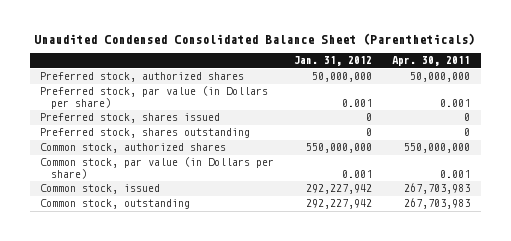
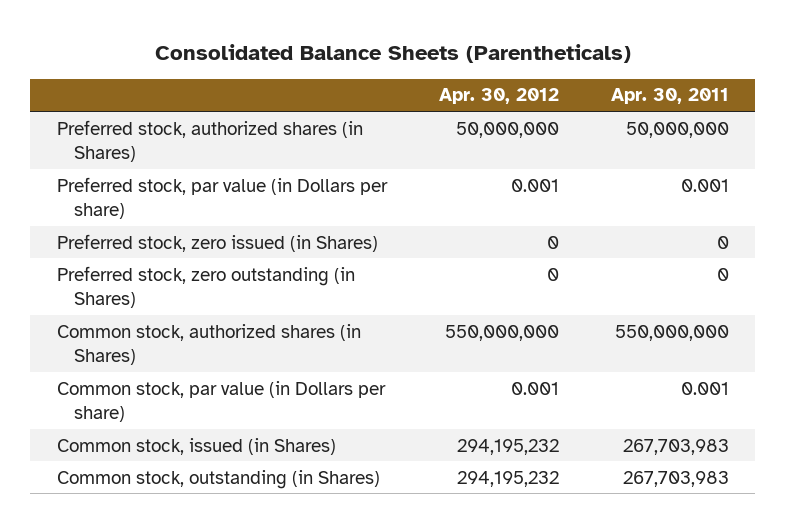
[34,32,476,45] Unaudited Condensed Consolidated Balance Sheet (Parentheticals) -> [154,43,631,63] Consolidated Balance Sheets (Parentheticals)
[294,56,373,67] Jan. 31, 2012 -> none
none -> [438,88,559,105] Apr. 30, 2012
[40,72,245,83] Preferred stock, authorized shares -> [56,119,363,162] Preferred stock, authorized shares (in Shares)
[40,113,221,124] Preferred stock, shares issued -> [56,233,378,252] Preferred stock, zero issued (in Shares)
[40,128,251,139] Preferred stock, shares outstanding -> [56,265,355,308] Preferred stock, zero outstanding (in Shares)
[40,143,227,154] Common stock, authorized shares -> [56,323,361,365] Common stock, authorized shares (in Shares)
[40,184,161,195] Common stock, issued -> [56,437,336,455] Common stock, issued (in Shares)
[40,199,191,210] Common stock, outstanding -> [56,469,380,489] Common stock, outstanding (in Shares)

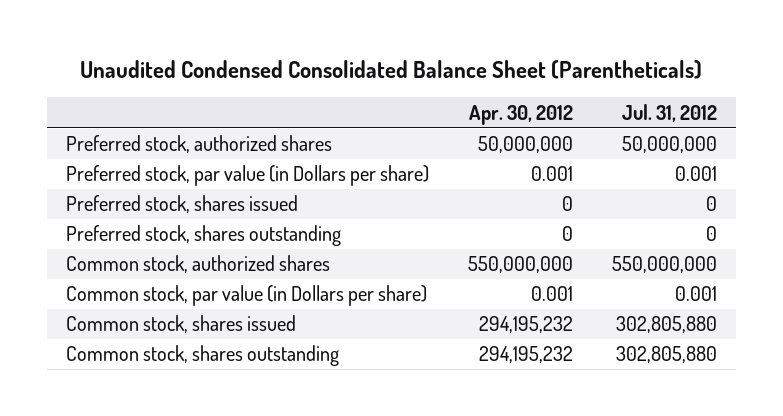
[154,43,631,63] Consolidated Balance Sheets (Parentheticals) -> [80,59,703,79] Unaudited Condensed Consolidated Balance Sheet (Parentheticals)
[611,88,730,105] Apr. 30, 2011 -> none
none -> [621,103,717,122] Jul. 31, 2012
[56,119,363,162] Preferred stock, authorized shares (in Shares) -> [66,135,333,154] Preferred stock, authorized shares
[56,233,378,252] Preferred stock, zero issued (in Shares) -> [66,195,299,214] Preferred stock, shares issued
[56,265,355,308] Preferred stock, zero outstanding (in Shares) -> [66,225,342,247] Preferred stock, shares outstanding
[56,323,361,365] Common stock, authorized shares (in Shares) -> [66,255,331,274] Common stock, authorized shares
[56,437,336,455] Common stock, issued (in Shares) -> [66,315,297,334] Common stock, shares issued
[56,469,380,489] Common stock, outstanding (in Shares) -> [66,345,340,367] Common stock, shares outstanding

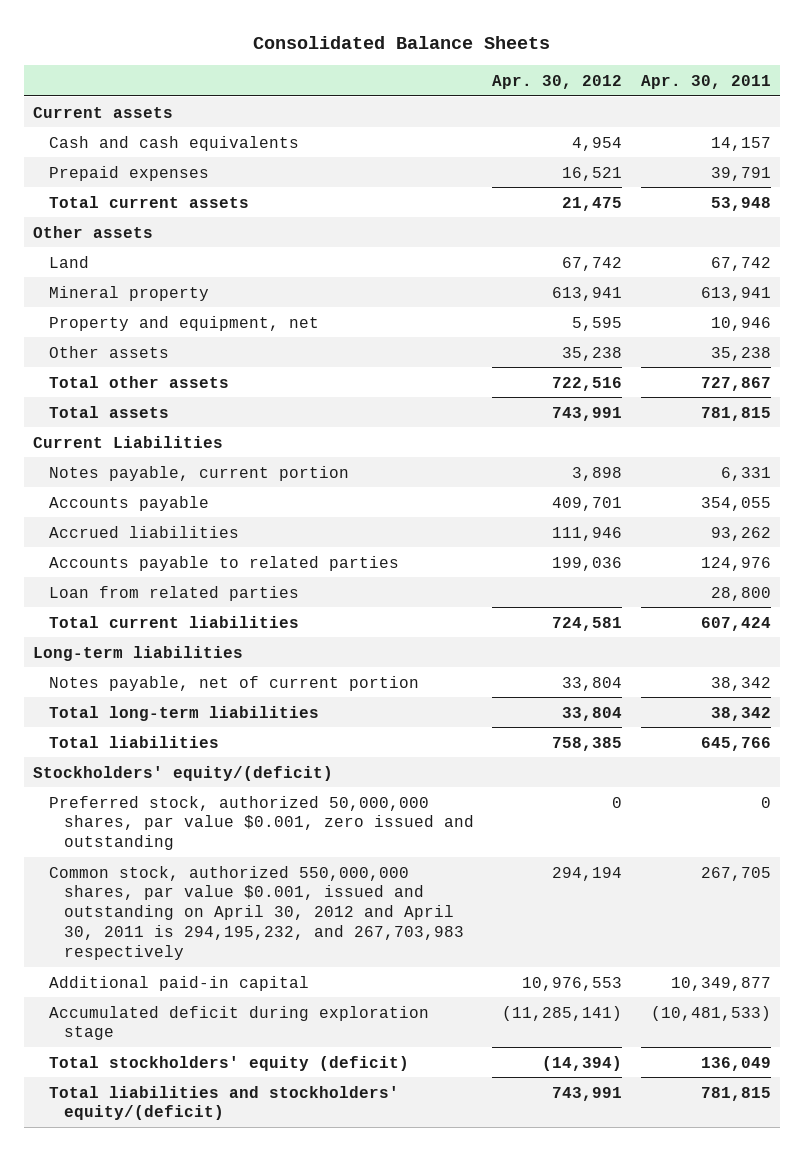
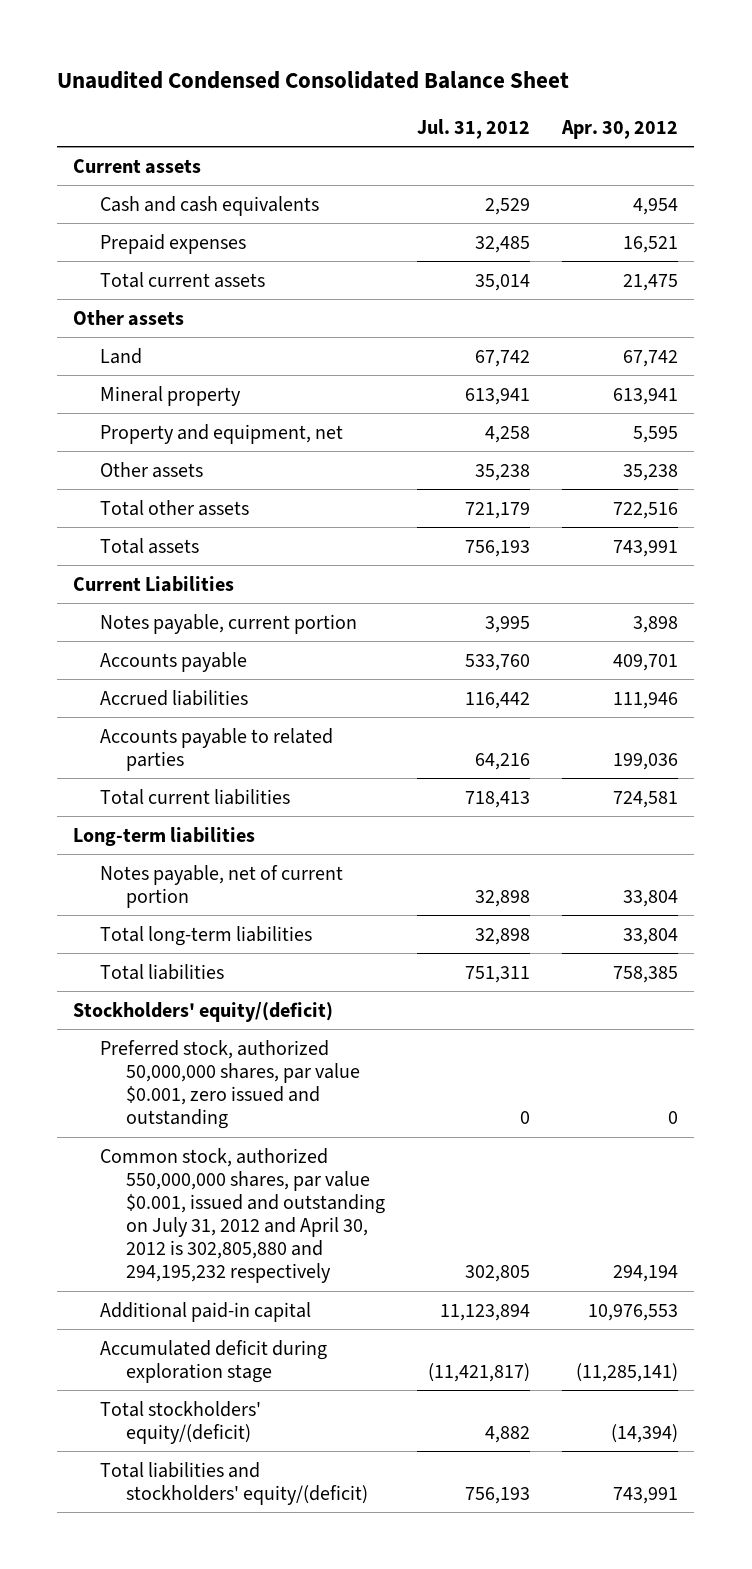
[252,35,550,49] Consolidated Balance Sheets -> [57,71,570,90] Unaudited Condensed Consolidated Balance Sheet
[640,74,771,89] Apr. 30, 2011 -> none
none -> [417,118,531,139] Jul. 31, 2012
[48,585,299,601] Loan from related parties -> none
[48,865,464,960] Common stock, authorized 550,000,000 shares, par value $0.001, issued and outstanding on April 30, 2012 and April 30, 2011 is 294,195,232, and 267,703,983 respectively -> [99,1147,386,1284] Common stock, authorized 550,000,000 shares, par value $0.001, issued and outstanding on July 31, 2012 and April 30, 2012 is 302,805,880 and 294,195,232 respectively
[48,1055,409,1071] Total stockholders' equity (deficit) -> [99,1400,261,1444] Total stockholders' equity/(deficit)

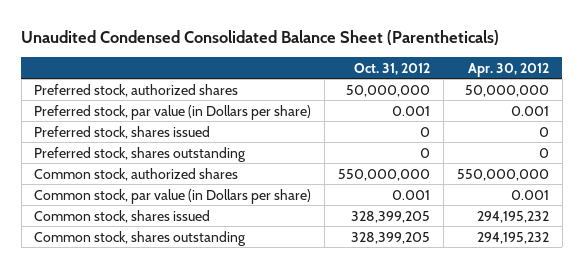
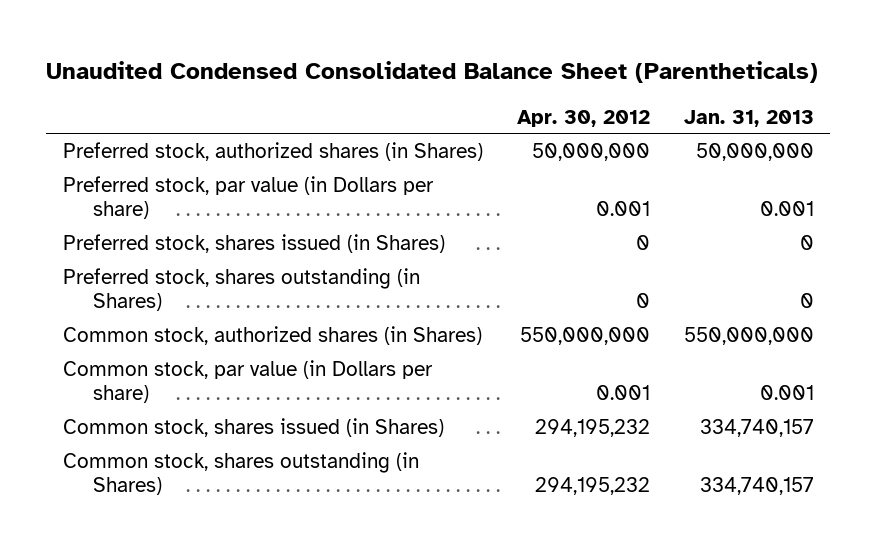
[354,62,431,75] Oct. 31, 2012 -> none
none -> [683,109,814,127] Jan. 31, 2013
[34,83,239,97] Preferred stock, authorized shares -> [63,141,484,161] Preferred stock, authorized shares (in Shares)
[34,125,211,139] Preferred stock, shares issued -> [63,233,446,253] Preferred stock, shares issued (in Shares)
[34,146,247,162] Preferred stock, shares outstanding -> [63,267,421,312] Preferred stock, shares outstanding (in Shares)
[34,167,239,181] Common stock, authorized shares -> [63,325,483,345] Common stock, authorized shares (in Shares)
[34,209,211,223] Common stock, shares issued -> [63,417,445,437] Common stock, shares issued (in Shares)
[34,230,247,246] Common stock, shares outstanding -> [63,451,420,496] Common stock, shares outstanding (in Shares)

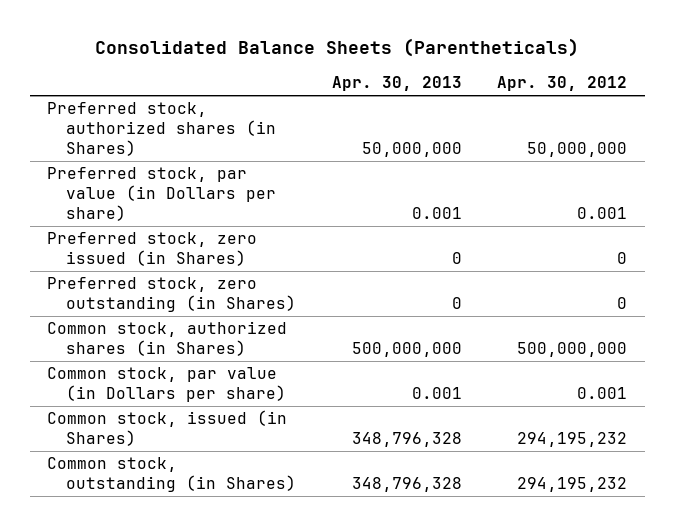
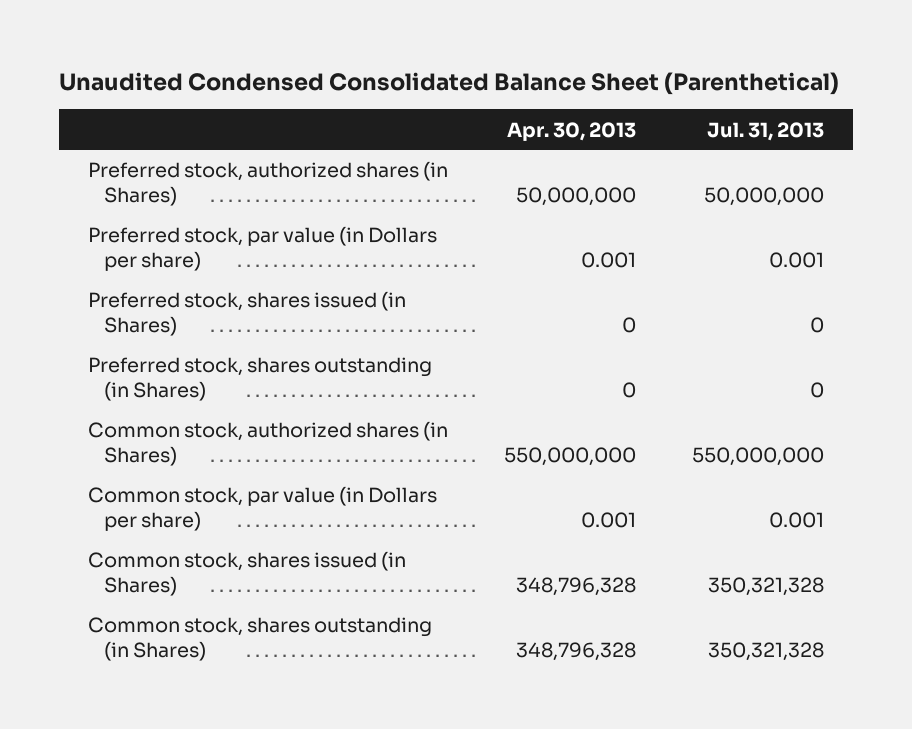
[95,38,580,58] Consolidated Balance Sheets (Parentheticals) -> [59,71,840,95] Unaudited Condensed Consolidated Balance Sheet (Parenthetical)
[497,76,628,92] Apr. 30, 2012 -> none
none -> [707,121,825,141] Jul. 31, 2013
[47,232,258,267] Preferred stock, zero issued (in Shares) -> [87,291,406,337] Preferred stock, shares issued (in Shares)
[47,277,297,313] Preferred stock, zero outstanding (in Shares) -> [87,357,432,402] Preferred stock, shares outstanding (in Shares)
[351,342,462,358] 500,000,000 -> [503,447,636,467] 550,000,000
[47,410,288,447] Common stock, issued (in Shares) -> [87,551,406,597] Common stock, shares issued (in Shares)
[47,457,297,493] Common stock, outstanding (in Shares) -> [87,617,432,662] Common stock, shares outstanding (in Shares)

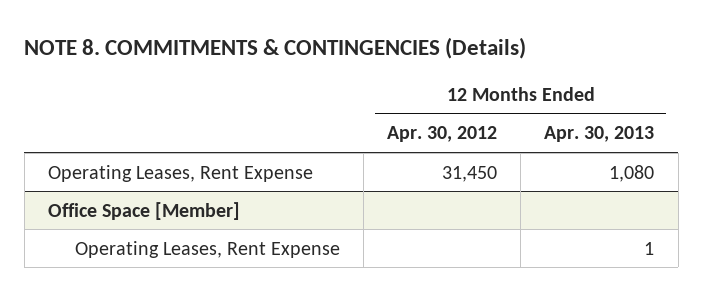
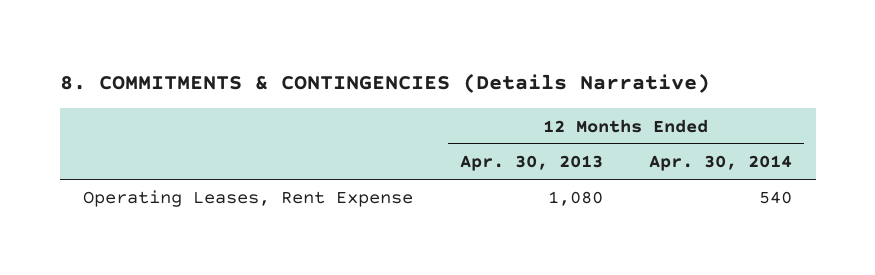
[24,37,527,60] NOTE 8. COMMITMENTS & CONTINGENCIES (Details) -> [59,73,710,94] 8. COMMITMENTS & CONTINGENCIES (Details Narrative)
[387,126,498,143] Apr. 30, 2012 -> none
none -> [649,155,793,172] Apr. 30, 2014
[48,201,241,220] Office Space [Member] -> none
[74,240,340,258] Operating Leases, Rent Expense -> none

